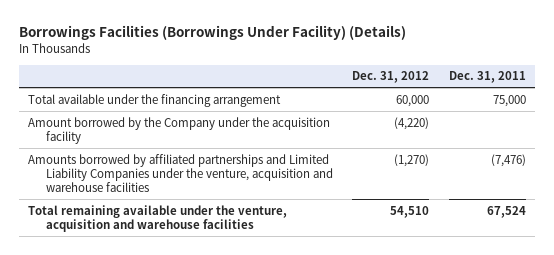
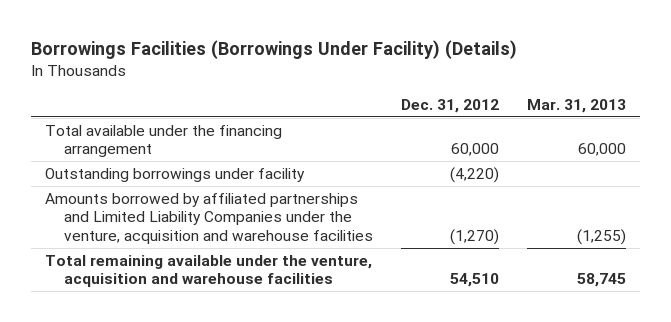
[448,71,526,84] Dec. 31, 2011 -> none
none -> [526,98,626,113] Mar. 31, 2013
[28,116,331,144] Amount borrowed by the Company under the acquisition facility -> [45,167,306,182] Outstanding borrowings under facility

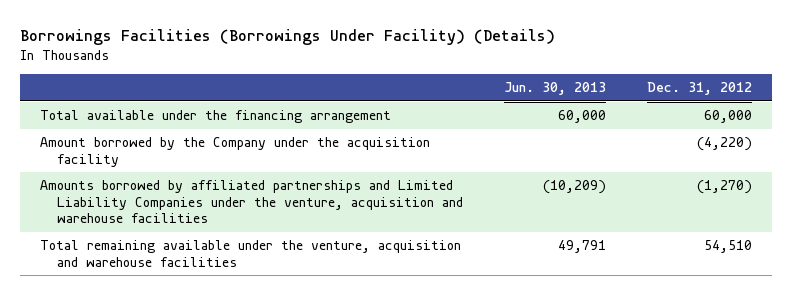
[526,98,626,113] Mar. 31, 2013 -> none
none -> [503,81,606,95] Jun. 30, 2013
[45,167,306,182] Outstanding borrowings under facility -> [40,137,431,167] Amount borrowed by the Company under the acquisition facility

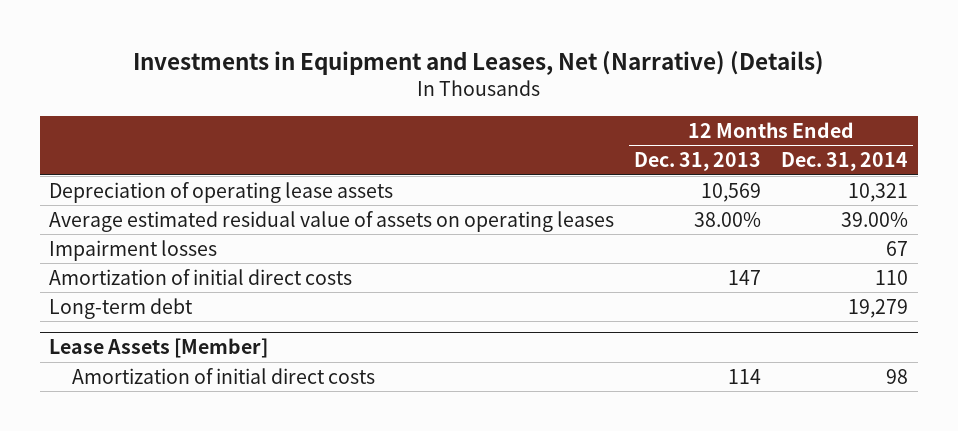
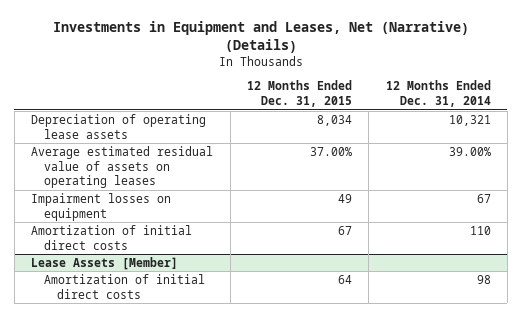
[634,152,762,172] Dec. 31, 2013 -> none
none -> [246,80,352,108] 12 Months Ended Dec. 31, 2015
[49,239,218,261] Impairment losses -> [31,192,172,221] Impairment losses on equipment
[49,297,194,319] Long-term debt -> none

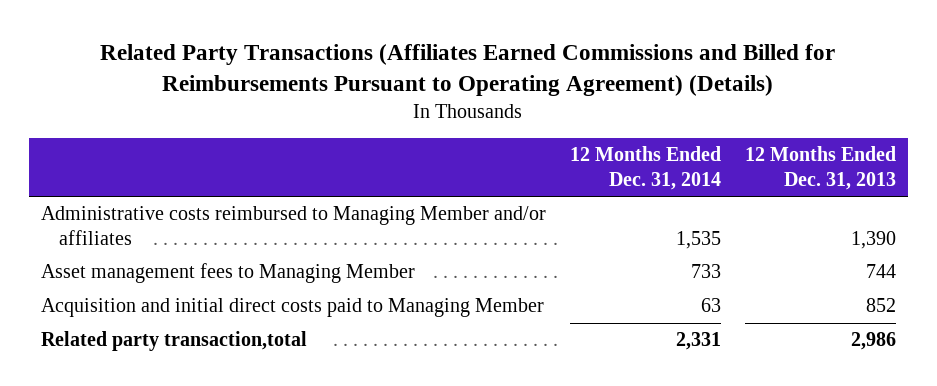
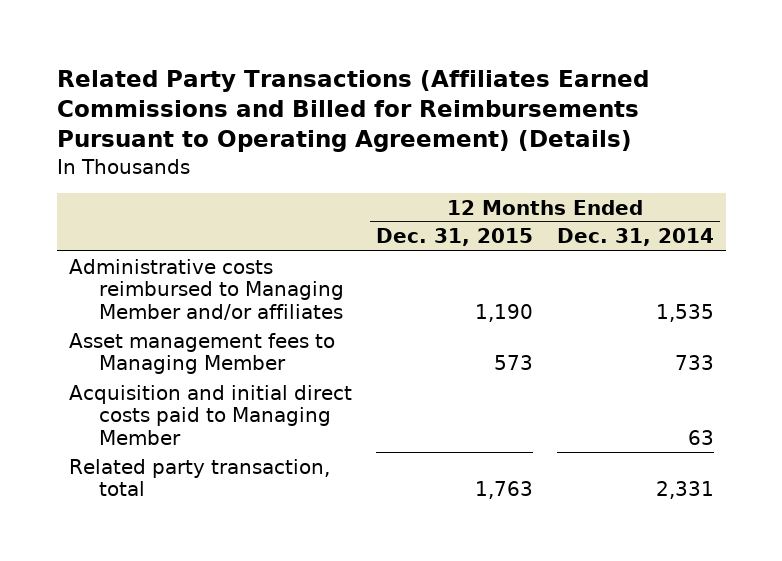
[745,146,897,190] 12 Months Ended Dec. 31, 2013 -> none
none -> [375,228,533,247] Dec. 31, 2015
[40,331,307,352] Related party transaction,total -> [68,458,330,497] Related party transaction, total

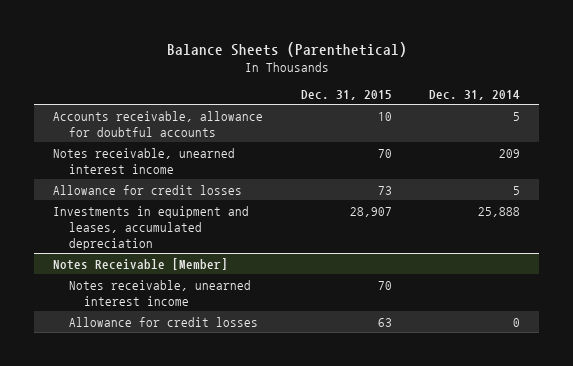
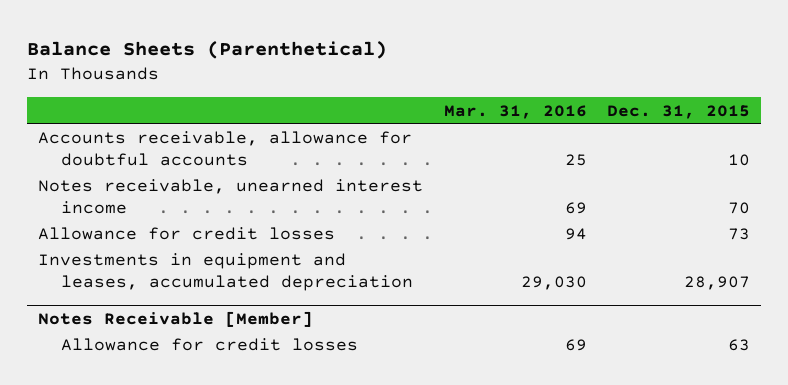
[429,89,521,100] Dec. 31, 2014 -> none
none -> [443,104,587,119] Mar. 31, 2016
[68,279,251,306] Notes receivable, unearned interest income -> none

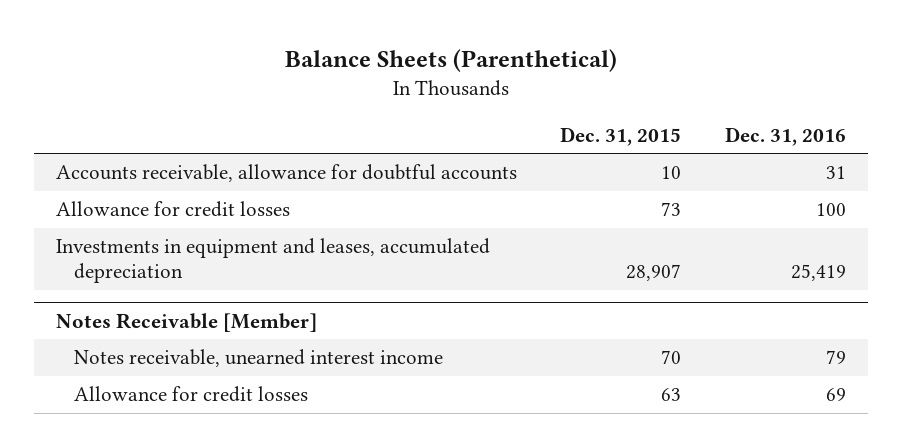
[443,104,587,119] Mar. 31, 2016 -> none
none -> [724,126,846,146] Dec. 31, 2016
[37,179,423,214] Notes receivable, unearned interest income -> none
none -> [73,349,443,368] Notes receivable, unearned interest income

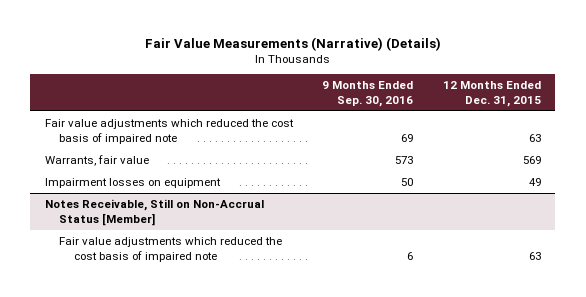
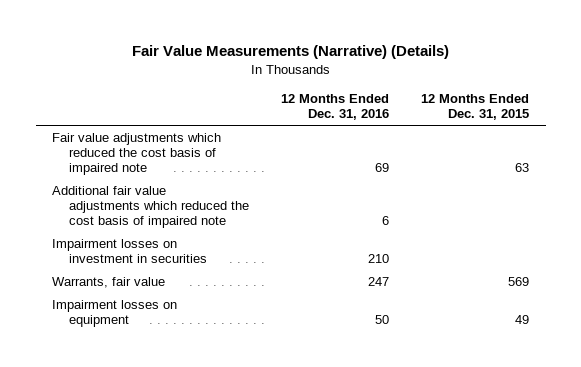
[322,81,414,107] 9 Months Ended Sep. 30, 2016 -> none
none -> [280,94,389,121] 12 Months Ended Dec. 31, 2016
none -> [51,186,249,229] Additional fair value adjustments which reduced the cost basis of impaired note
none -> [51,239,207,264] Impairment losses on investment in securities
[44,199,264,226] Notes Receivable, Still on Non-Accrual Status [Member] -> none
[59,237,283,262] Fair value adjustments which reduced the cost basis of impaired note -> none

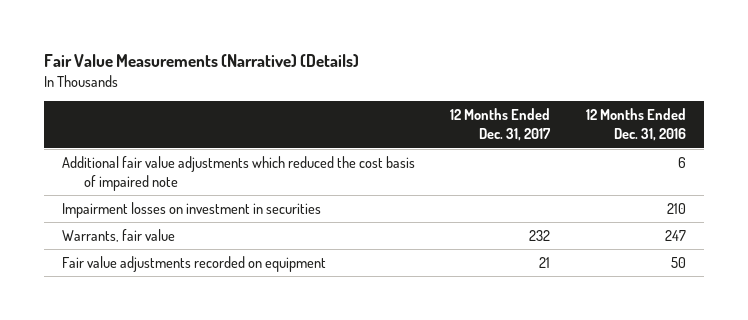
[421,94,530,121] 12 Months Ended Dec. 31, 2015 -> none
none -> [450,108,552,142] 12 Months Ended Dec. 31, 2017
[51,133,221,176] Fair value adjustments which reduced the cost basis of impaired note -> none
[51,300,177,328] Impairment losses on equipment -> [62,256,327,273] Fair value adjustments recorded on equipment

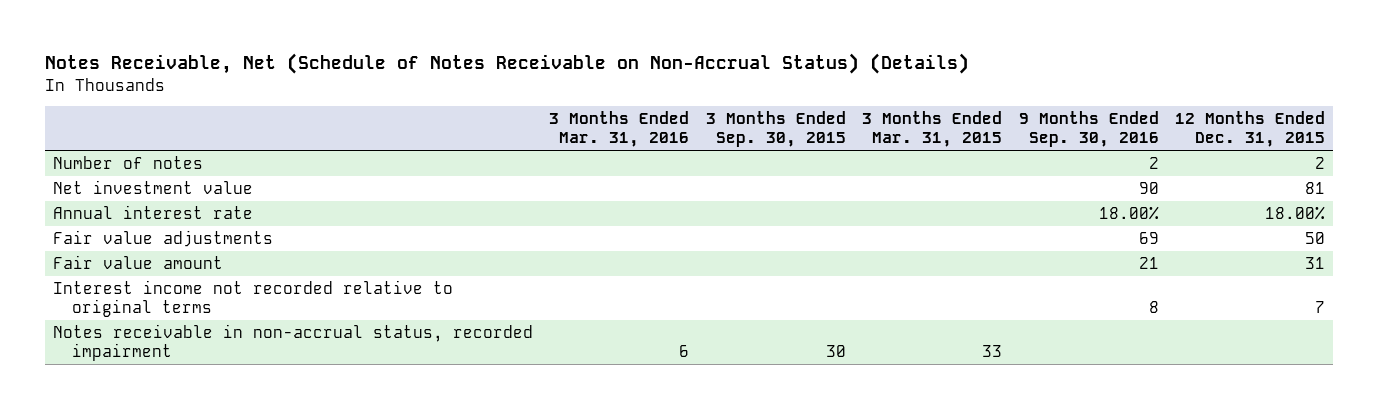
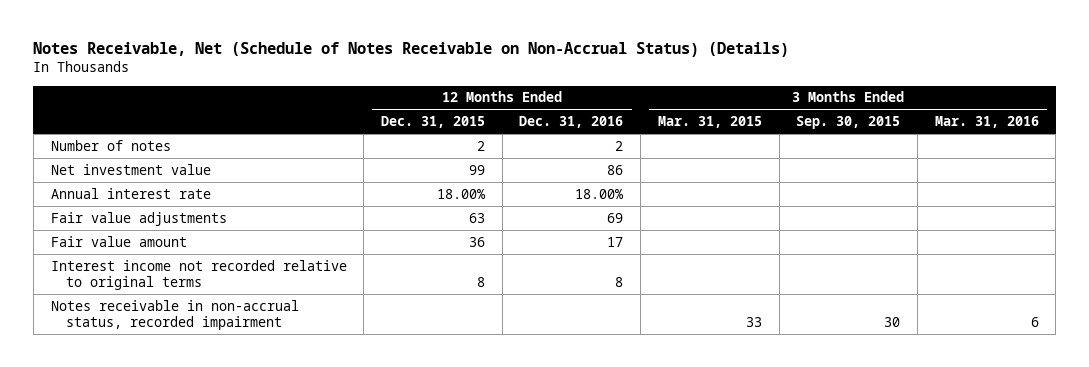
[1018,111,1159,148] 9 Months Ended Sep. 30, 2016 -> none
none -> [519,116,624,129] Dec. 31, 2016
[1305,181,1326,194] 81 -> [469,164,486,175] 99
[1305,231,1326,244] 50 -> [469,212,486,223] 63
[1305,256,1326,269] 31 -> [469,236,486,247] 36
[1315,300,1326,313] 7 -> [477,277,486,288] 8

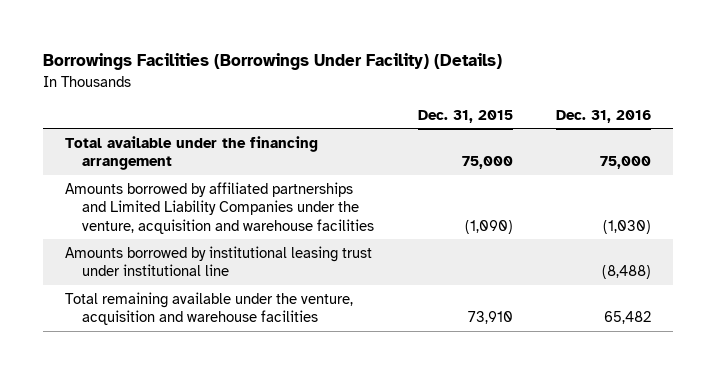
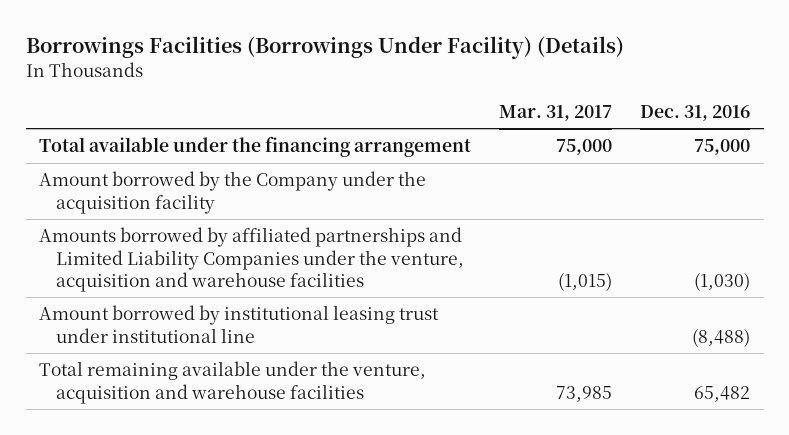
[417,109,513,123] Dec. 31, 2015 -> none
none -> [499,104,613,121] Mar. 31, 2017
none -> [39,171,427,214] Amount borrowed by the Company under the acquisition facility
[64,245,372,277] Amounts borrowed by institutional leasing trust under institutional line -> [39,305,440,343] Amount borrowed by institutional leasing trust under institutional line

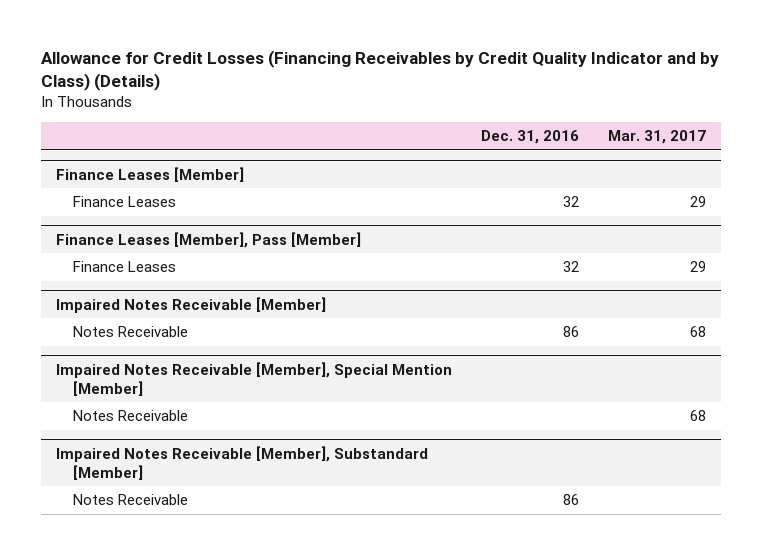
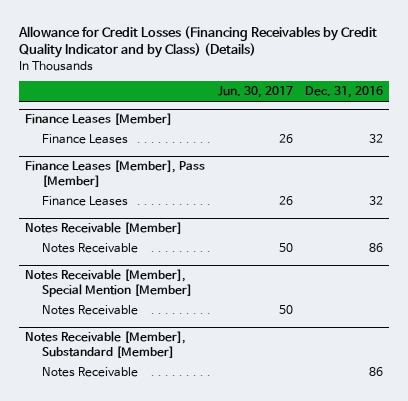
[608,130,707,145] Mar. 31, 2017 -> none
none -> [217,86,293,99] Jun. 30, 2017
[55,296,326,313] Impaired Notes Receivable [Member] -> [25,222,183,235] Notes Receivable [Member]
[55,361,452,396] Impaired Notes Receivable [Member], Special Mention [Member] -> [25,269,193,297] Notes Receivable [Member], Special Mention [Member]
[55,445,428,480] Impaired Notes Receivable [Member], Substandard [Member] -> [25,331,187,358] Notes Receivable [Member], Substandard [Member]

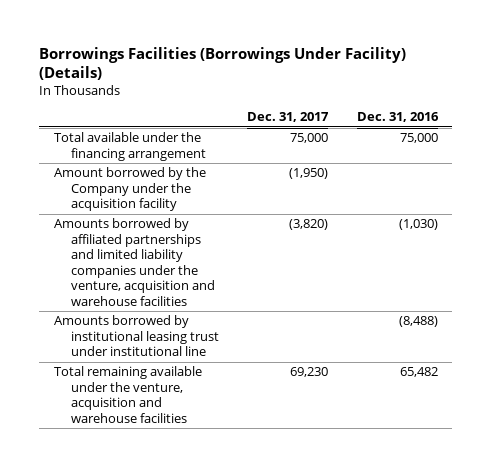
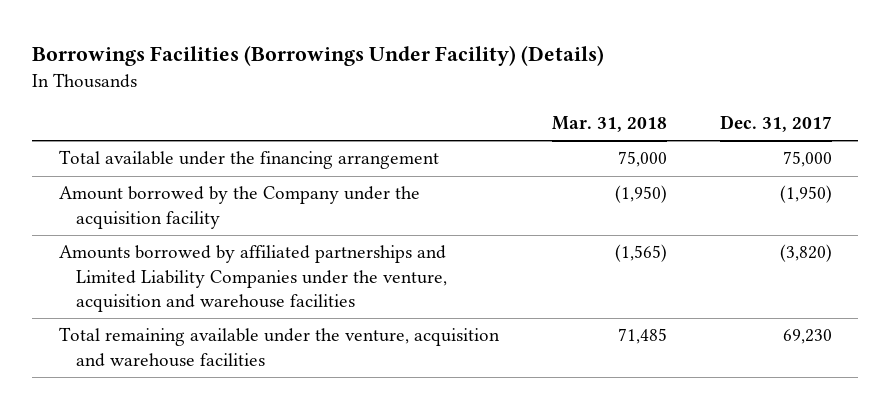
[356,112,439,123] Dec. 31, 2016 -> none
none -> [551,116,667,133] Mar. 31, 2018
[53,315,219,357] Amounts borrowed by institutional leasing trust under institutional line -> none
[53,218,215,306] Amounts borrowed by affiliated partnerships and limited liability companies under the venture, acquisition and warehouse facilities -> [58,245,447,312] Amounts borrowed by affiliated partnerships and Limited Liability Companies under the venture, acquisition and warehouse facilities

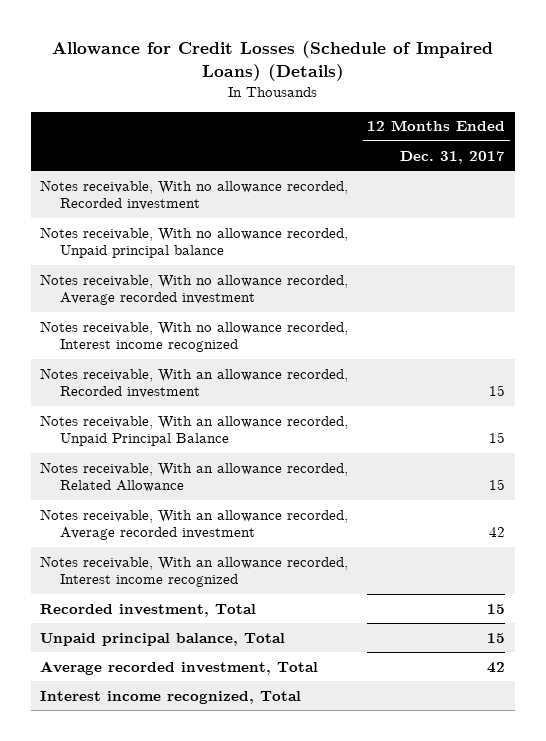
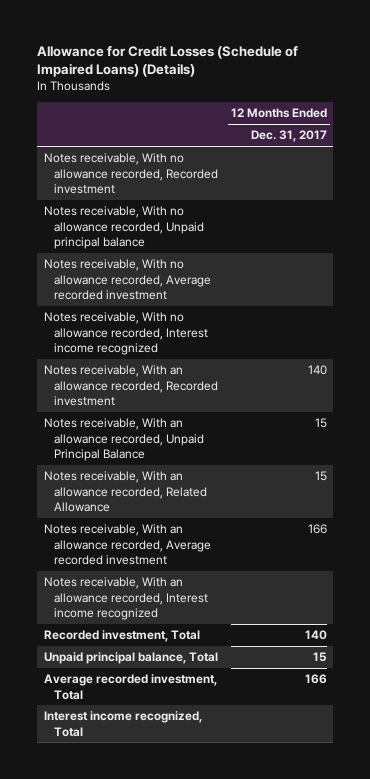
[489,385,506,397] 15 -> [307,365,327,376] 140
[489,527,506,538] 42 -> [307,524,327,535] 166
[487,603,506,614] 15 -> [304,630,327,641] 140
[487,661,506,673] 42 -> [304,674,327,685] 166

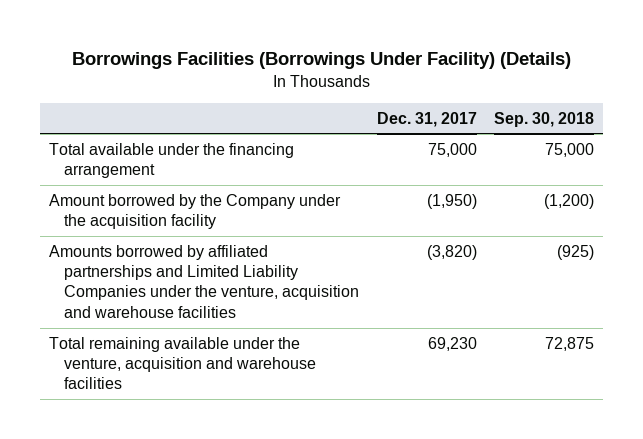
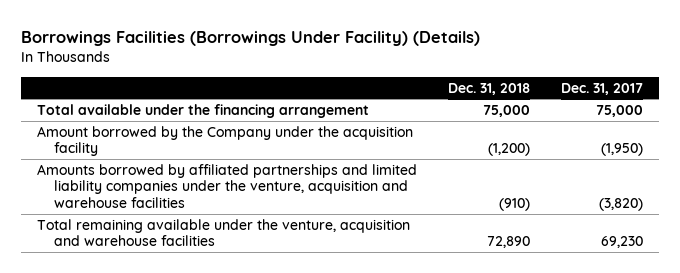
[494,111,595,127] Sep. 30, 2018 -> none
none -> [448,82,531,95] Dec. 31, 2018
[48,244,359,318] Amounts borrowed by affiliated partnerships and Limited Liability Companies under the venture, acquisition and warehouse facilities -> [36,163,417,208] Amounts borrowed by affiliated partnerships and limited liability companies under the venture, acquisition and warehouse facilities

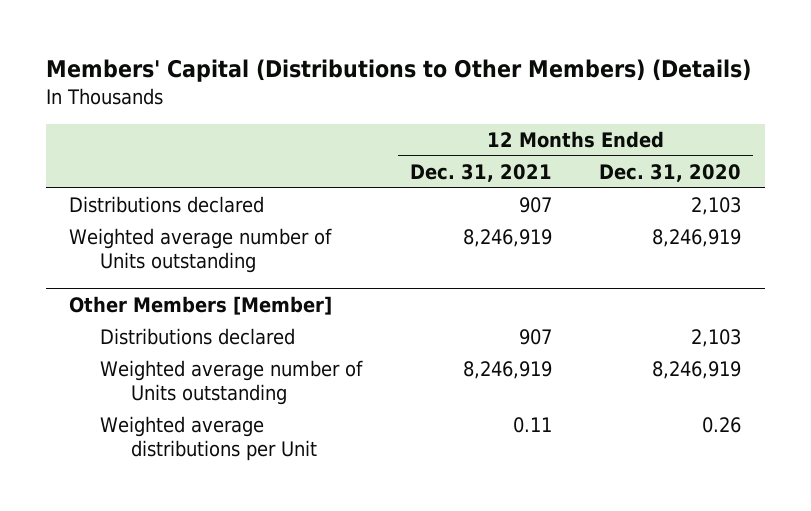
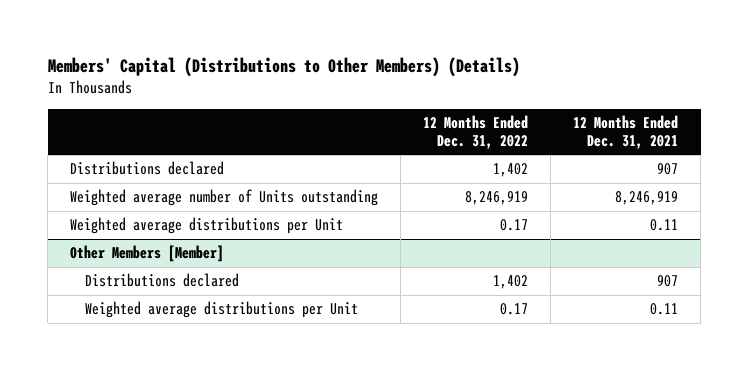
[599,164,742,183] Dec. 31, 2020 -> none
none -> [423,114,529,150] 12 Months Ended Dec. 31, 2022
none -> [70,217,344,235] Weighted average distributions per Unit
[100,360,364,406] Weighted average number of Units outstanding -> none

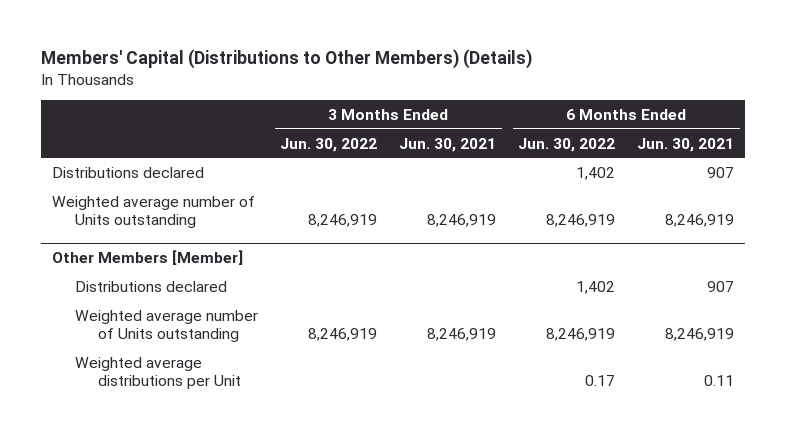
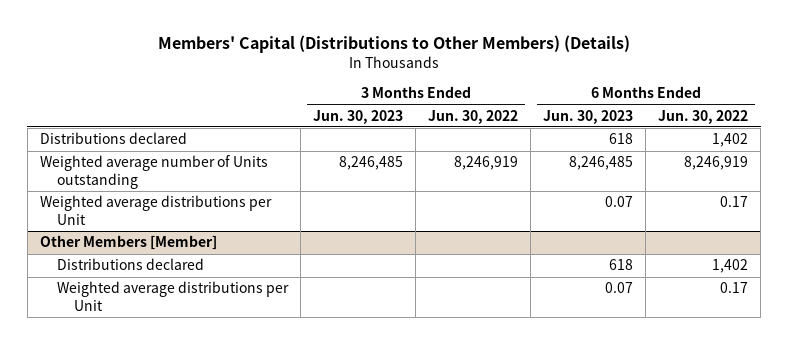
[399,137,497,152] Jun. 30, 2021 -> none
[637,137,735,152] Jun. 30, 2021 -> none
none -> [313,109,404,124] Jun. 30, 2023
none -> [543,109,634,124] Jun. 30, 2023
none -> [40,195,273,225] Weighted average distributions per Unit
[74,309,258,343] Weighted average number of Units outstanding -> none

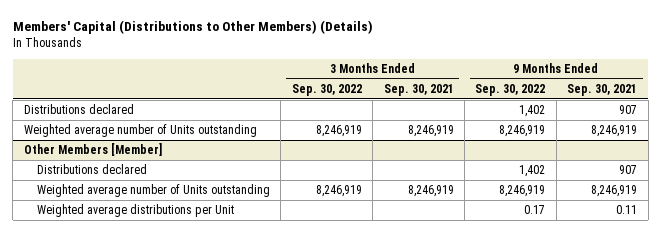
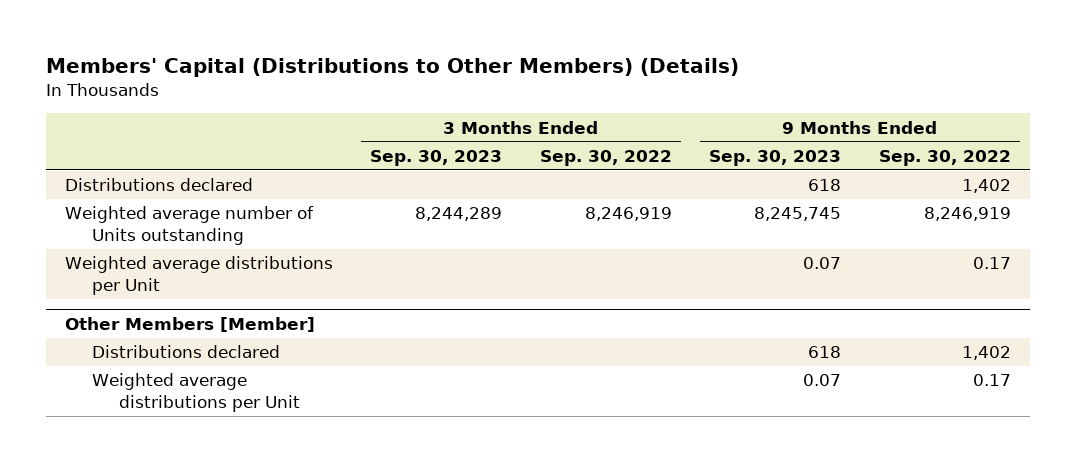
[383,84,454,97] Sep. 30, 2021 -> none
[567,84,638,97] Sep. 30, 2021 -> none
none -> [370,150,503,167] Sep. 30, 2023
none -> [709,150,842,167] Sep. 30, 2023
none -> [64,256,333,296] Weighted average distributions per Unit
[36,184,270,198] Weighted average number of Units outstanding -> none

